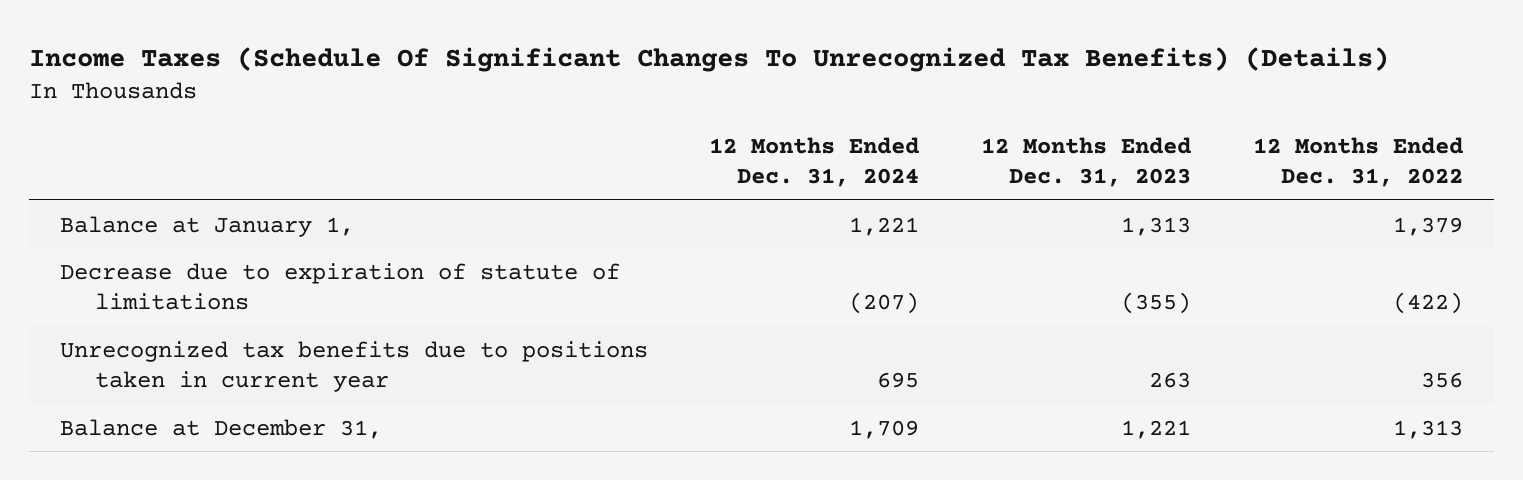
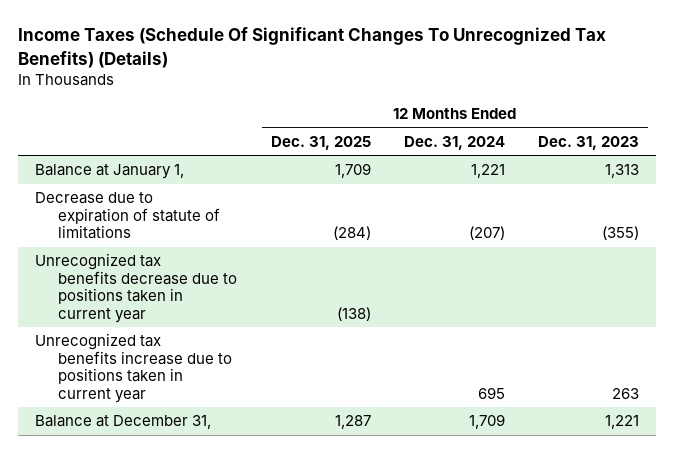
[1252,136,1463,188] 12 Months Ended Dec. 31, 2022 -> none
none -> [270,135,371,150] Dec. 31, 2025
none -> [34,253,238,323] Unrecognized tax benefits decrease due to positions taken in current year
[59,340,648,393] Unrecognized tax benefits due to positions taken in current year -> [34,333,233,403] Unrecognized tax benefits increase due to positions taken in current year

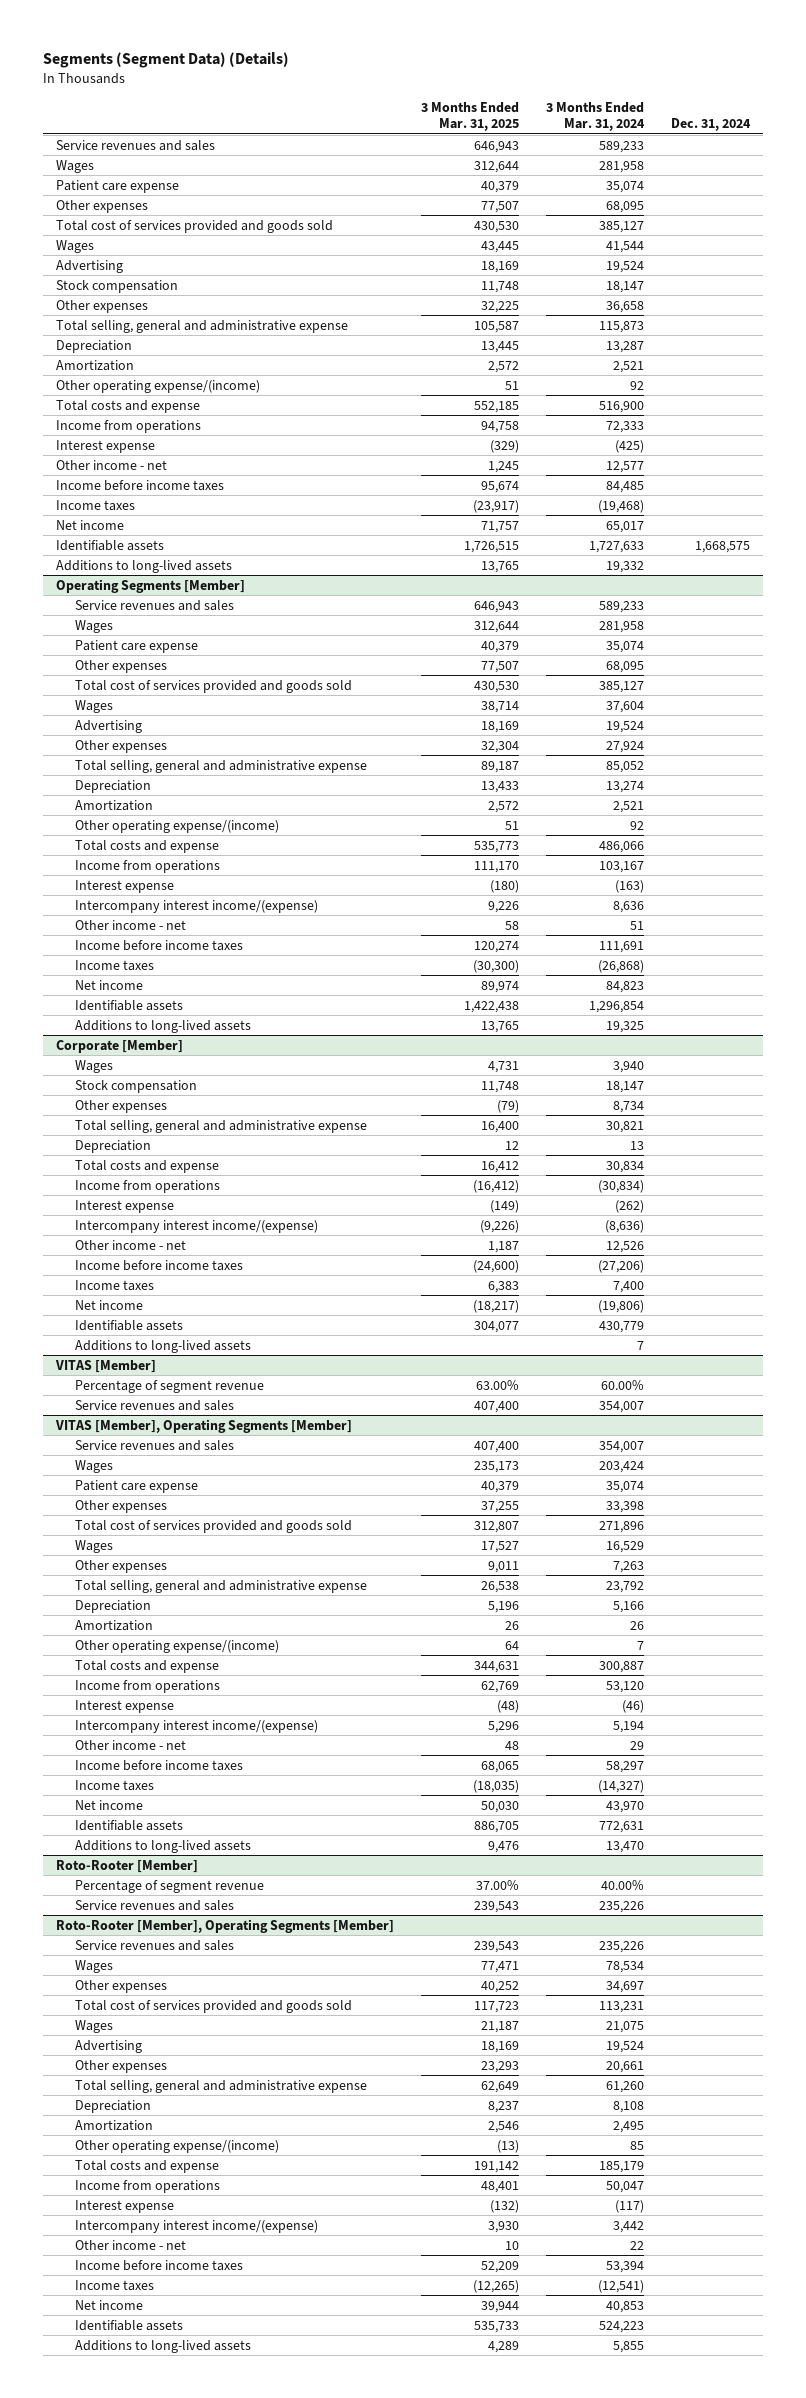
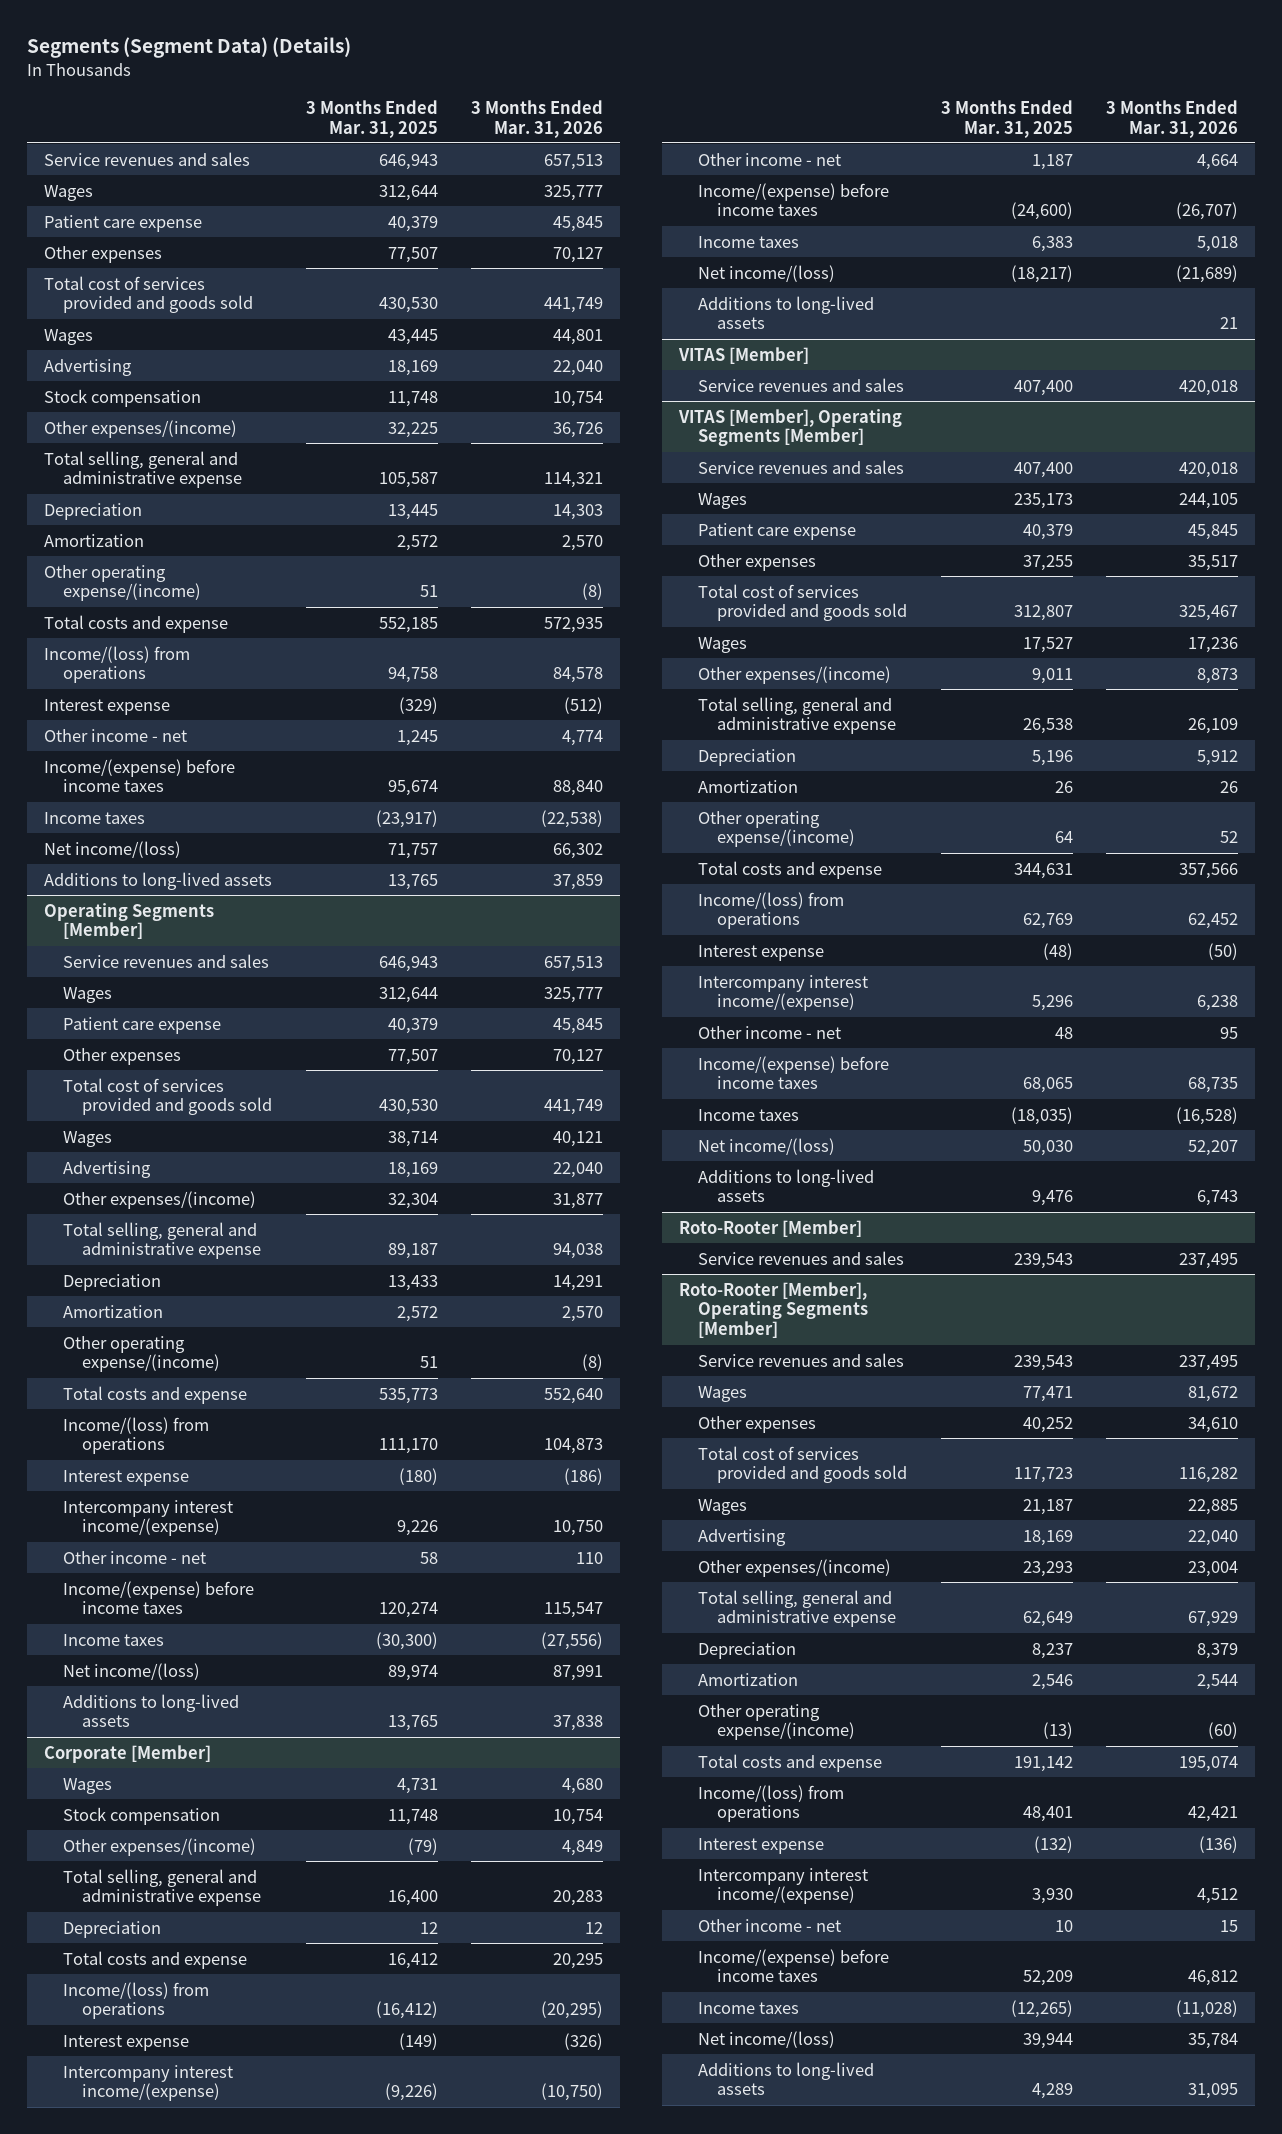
[545,101,645,132] 3 Months Ended Mar. 31, 2024 -> none
[670,118,751,132] Dec. 31, 2024 -> none
none -> [471,99,604,138] 3 Months Ended Mar. 31, 2026
[56,299,149,313] Other expenses -> [43,419,237,438] Other expenses/(income)
[56,419,202,433] Income from operations -> [43,645,190,684] Income/(loss) from operations
[56,479,225,491] Income before income taxes -> [43,758,235,793] Income/(expense) before income taxes
[56,539,165,551] Identifiable assets -> none
[56,519,125,530] Net income -> [43,840,181,858] Net income/(loss)
[75,739,168,753] Other expenses -> [63,1190,257,1209] Other expenses/(income)
[75,859,221,873] Income from operations -> [63,1416,210,1455] Income/(loss) from operations
[75,939,244,951] Income before income taxes -> [63,1580,255,1615] Income/(expense) before income taxes
[75,999,184,1011] Identifiable assets -> none
[75,979,144,990] Net income -> [63,1662,201,1680] Net income/(loss)
[75,1099,168,1113] Other expenses -> [63,1837,257,1856] Other expenses/(income)
[75,1179,221,1193] Income from operations -> [63,1981,210,2020] Income/(loss) from operations
[75,1259,244,1271] Income before income taxes -> [697,182,889,217] Income/(expense) before income taxes
[75,1319,184,1331] Identifiable assets -> none
[75,1299,144,1310] Net income -> [697,264,835,282] Net income/(loss)
[75,1379,265,1393] Percentage of segment revenue -> none
[75,1559,168,1573] Other expenses -> [697,665,891,684] Other expenses/(income)
[75,1679,221,1693] Income from operations -> [697,891,844,930] Income/(loss) from operations
[75,1759,244,1771] Income before income taxes -> [697,1055,889,1090] Income/(expense) before income taxes
[75,1819,184,1831] Identifiable assets -> none
[75,1799,144,1810] Net income -> [697,1137,835,1155] Net income/(loss)
[75,1879,265,1893] Percentage of segment revenue -> none
[75,2059,168,2073] Other expenses -> [697,1558,891,1577] Other expenses/(income)
[75,2179,221,2193] Income from operations -> [697,1784,844,1823] Income/(loss) from operations
[75,2259,244,2271] Income before income taxes -> [697,1948,889,1983] Income/(expense) before income taxes
[75,2319,184,2331] Identifiable assets -> none
[75,2299,144,2310] Net income -> [697,2030,835,2048] Net income/(loss)

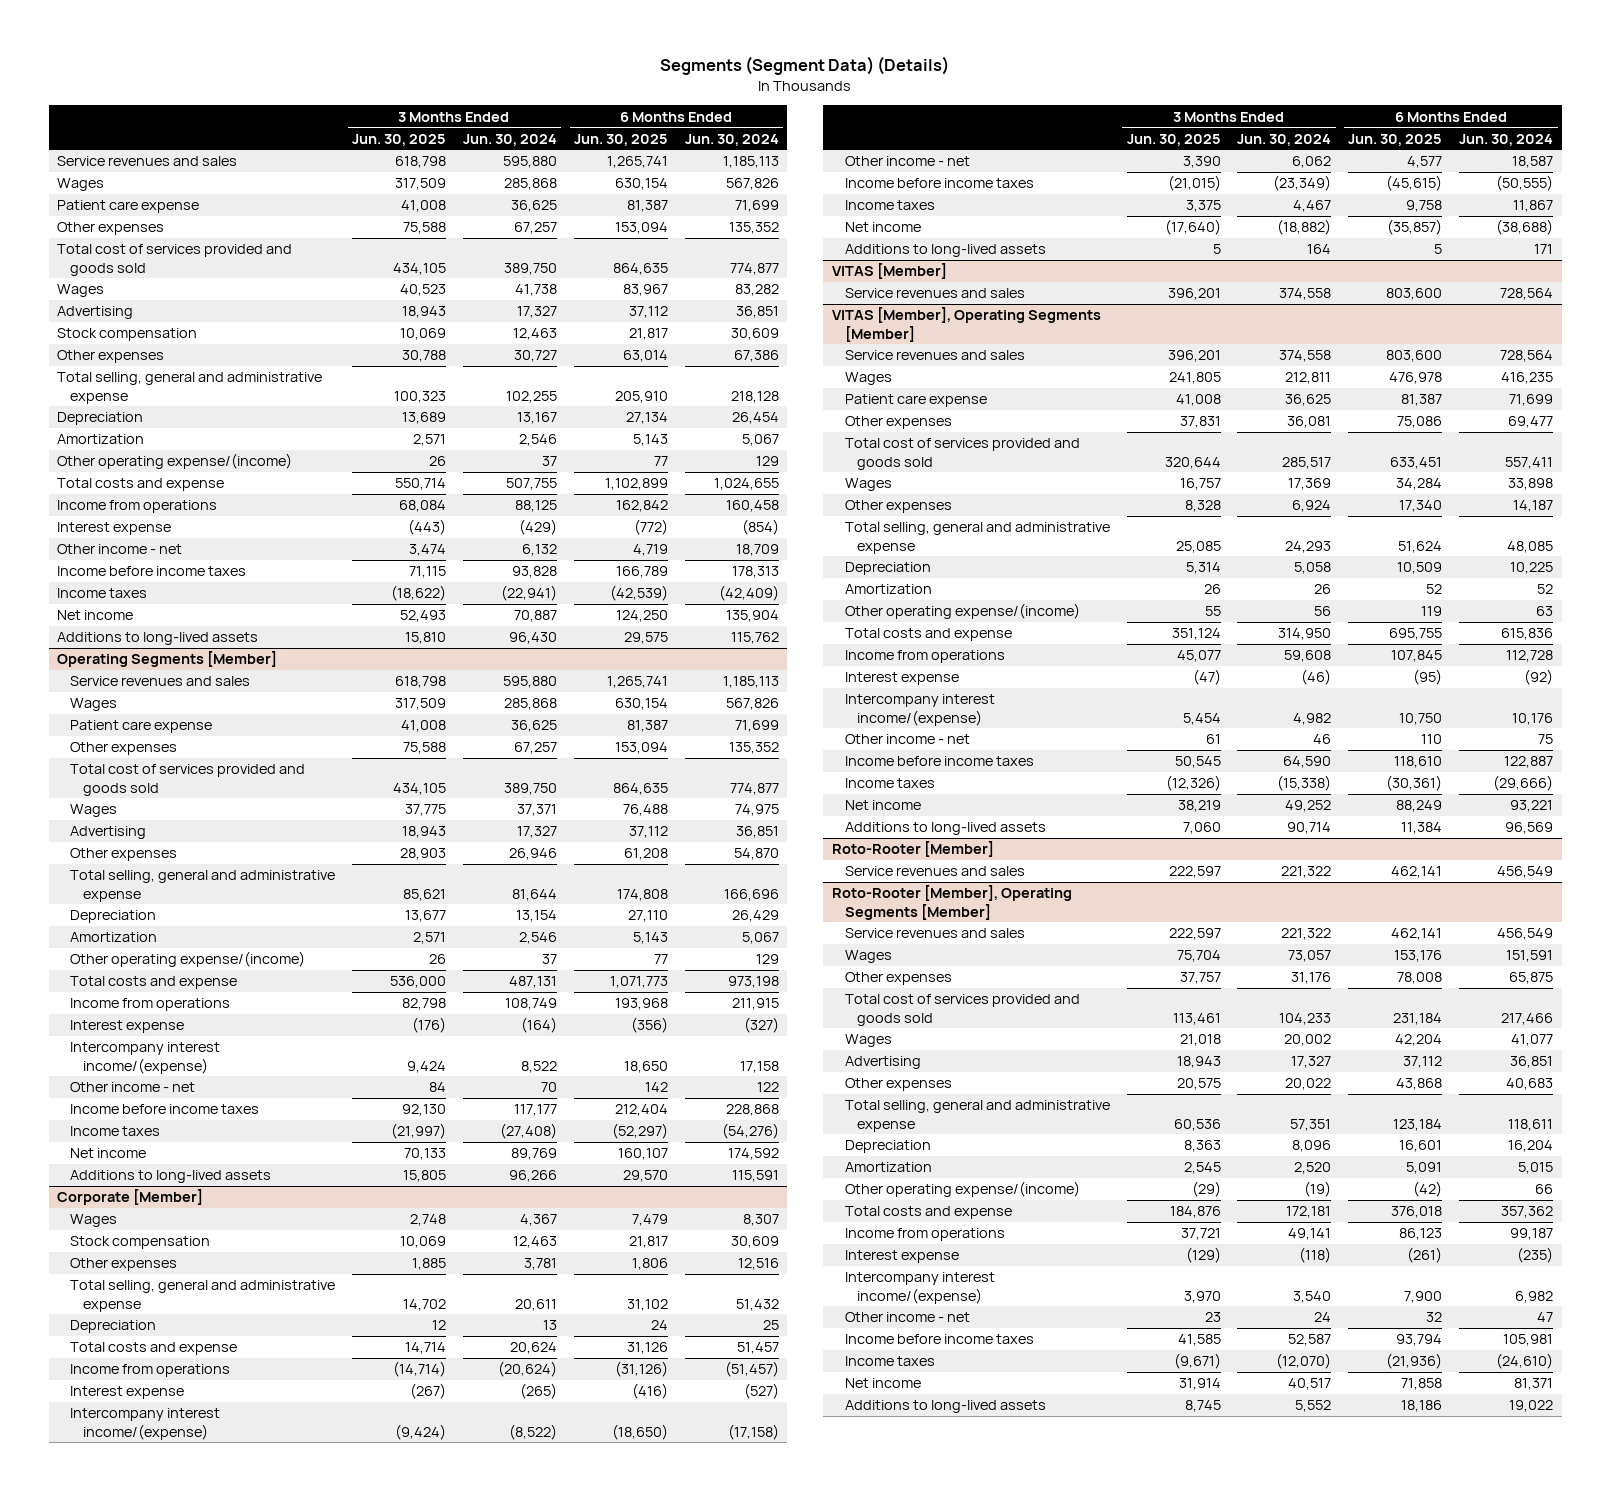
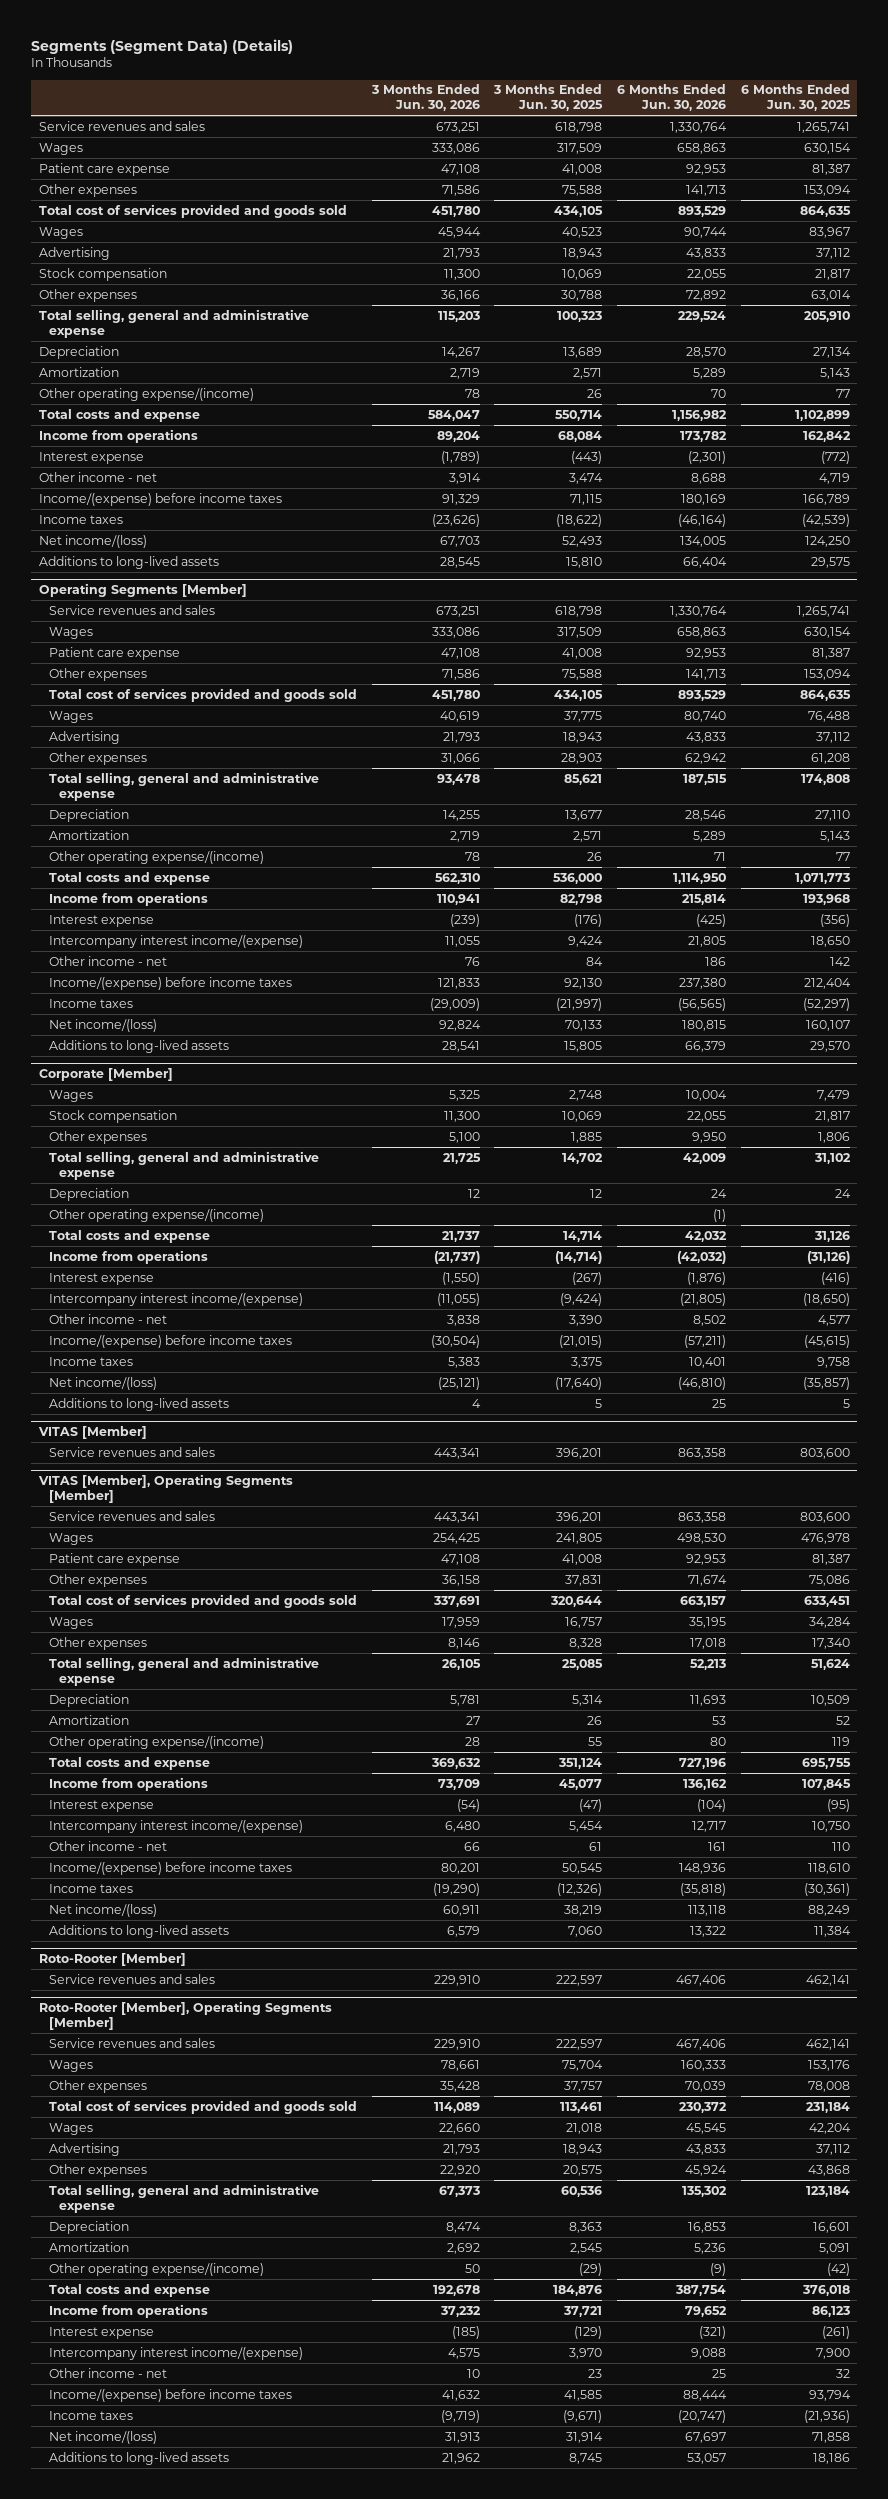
[462,133,557,146] Jun. 30, 2024 -> none
[684,133,779,146] Jun. 30, 2024 -> none
none -> [370,84,480,112] 3 Months Ended Jun. 30, 2026
none -> [617,84,727,112] 6 Months Ended Jun. 30, 2026
[57,566,247,577] Income before income taxes -> [38,492,282,506] Income/(expense) before income taxes
[57,610,134,621] Net income -> [38,534,147,548] Net income/(loss)
[70,1104,260,1115] Income before income taxes -> [48,976,292,990] Income/(expense) before income taxes
[70,1148,147,1159] Net income -> [48,1018,157,1032] Net income/(loss)
none -> [48,1208,264,1222] Other operating expense/(income)
[844,178,1034,189] Income before income taxes -> [48,1334,292,1348] Income/(expense) before income taxes
[844,222,921,233] Net income -> [48,1376,157,1390] Net income/(loss)
[844,756,1034,767] Income before income taxes -> [48,1861,292,1875] Income/(expense) before income taxes
[844,800,921,811] Net income -> [48,1903,157,1917] Net income/(loss)
[844,1334,1034,1345] Income before income taxes -> [48,2388,292,2402] Income/(expense) before income taxes
[844,1378,921,1389] Net income -> [48,2430,157,2444] Net income/(loss)

